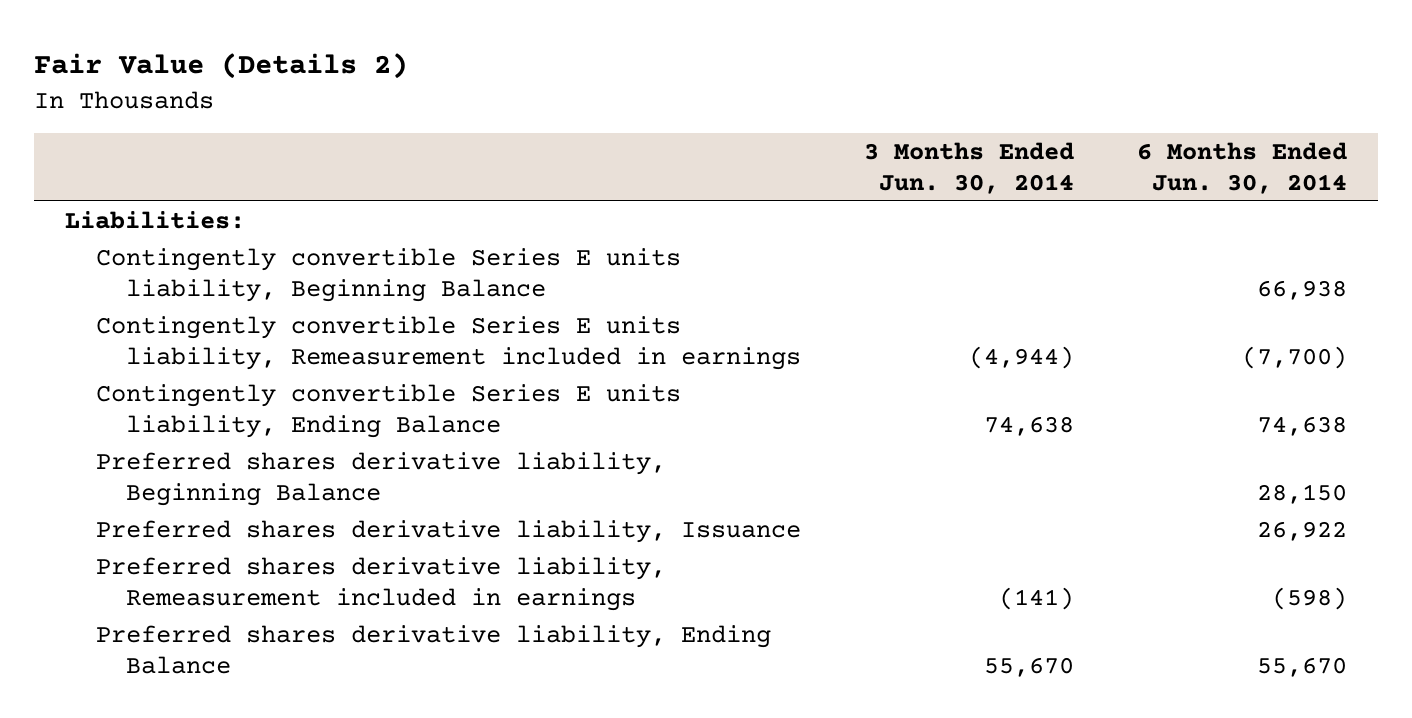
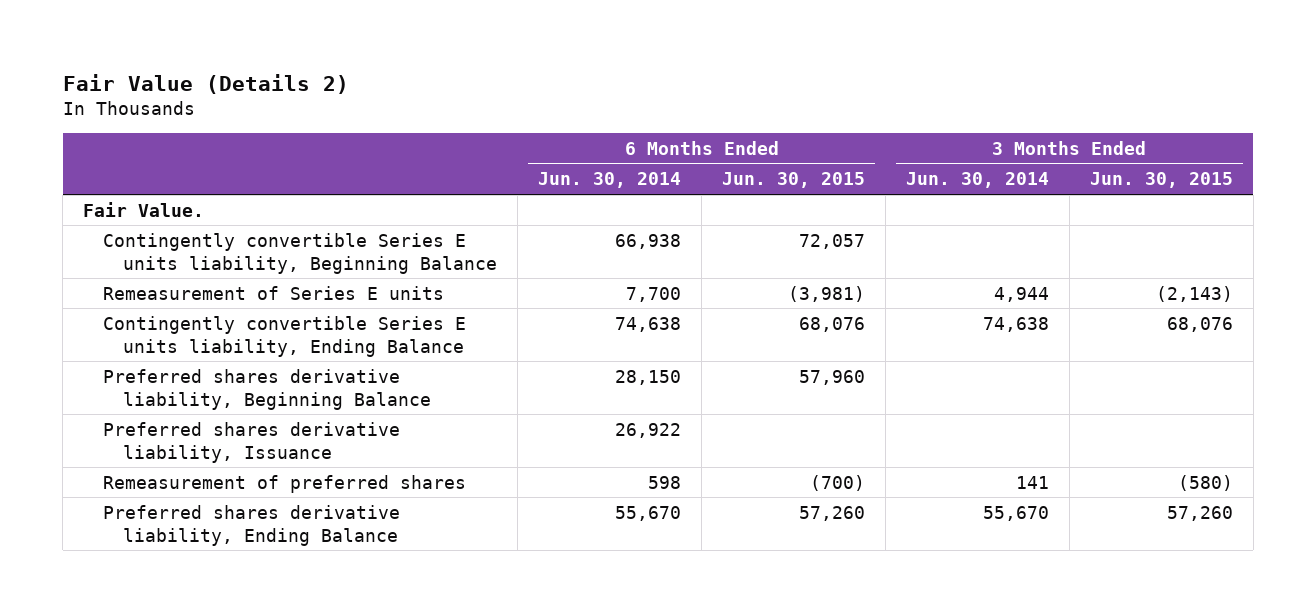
none -> [721,172,865,189] Jun. 30, 2015
none -> [1089,172,1233,189] Jun. 30, 2015
[65,210,246,229] Liabilities: -> none
none -> [83,201,205,217] Fair Value.
[95,315,801,370] Contingently convertible Series E units liability, Remeasurement included in earnings -> [103,285,445,300] Remeasurement of Series E units
[968,345,1074,369] (4,944) -> [993,286,1049,302] 4,944
[1241,345,1347,369] (7,700) -> [626,286,682,302] 7,700
[95,556,666,611] Preferred shares derivative liability, Remeasurement included in earnings -> [103,474,467,493] Remeasurement of preferred shares
[998,586,1074,610] (141) -> [1015,475,1049,489] 141
[1271,586,1347,610] (598) -> [648,475,682,489] 598

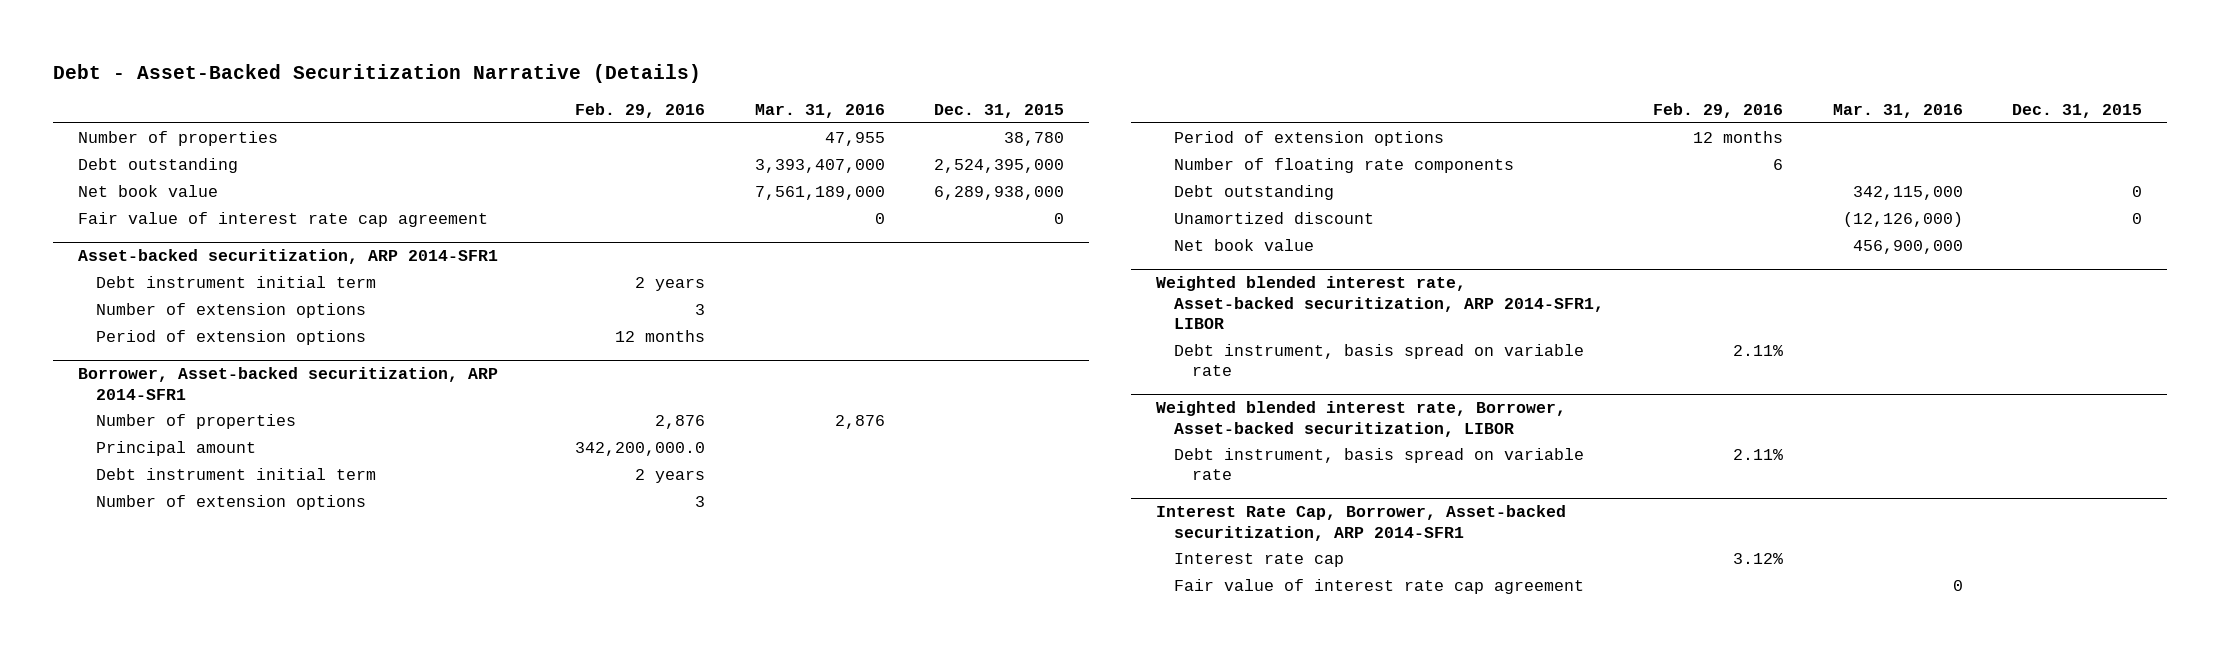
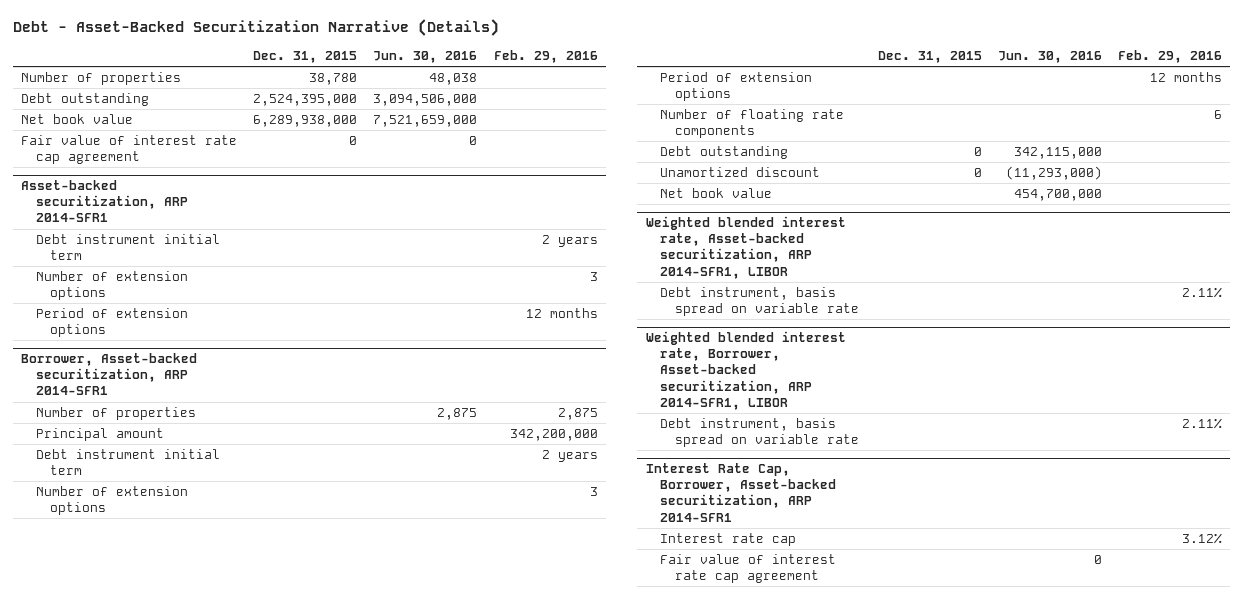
[754,103,885,118] Mar. 31, 2016 -> none
none -> [373,51,478,64] Jun. 30, 2016
[655,414,706,429] 2,876 -> [557,408,598,421] 2,875
[575,441,706,456] 342,200,000.0 -> [509,429,598,442] 342,200,000
[1155,401,1566,437] Weighted blended interest rate, Borrower, Asset-backed securitization, LIBOR -> [645,331,846,410] Weighted blended interest rate, Borrower, Asset-backed securitization, ARP 2014-SFR1, LIBOR

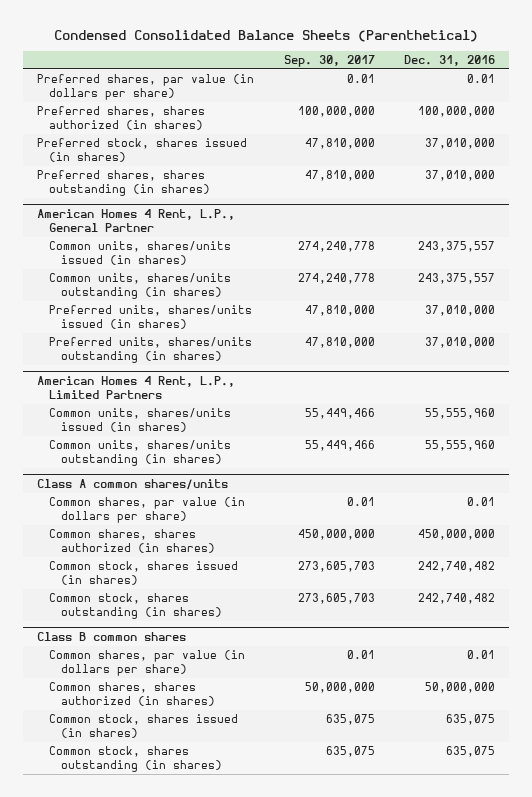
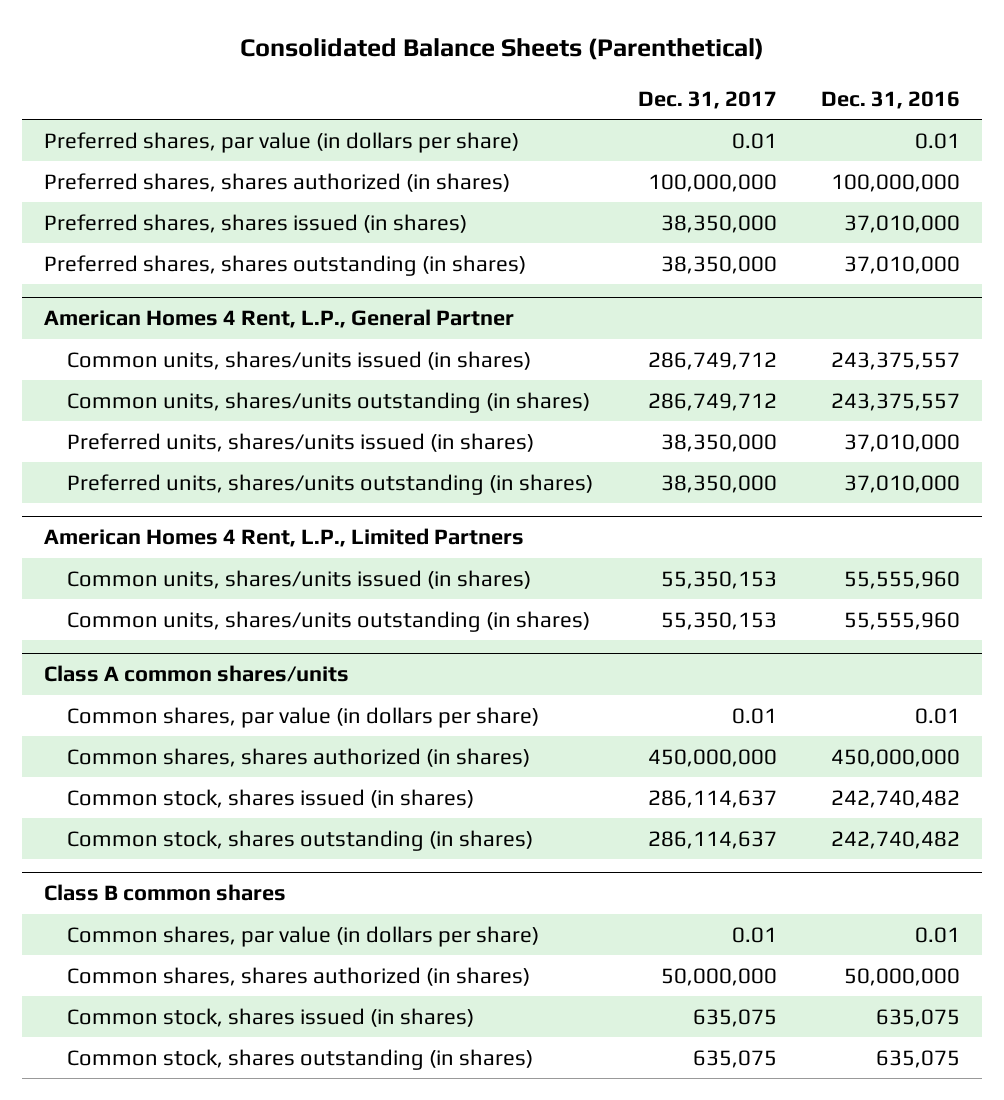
[54,29,479,42] Condensed Consolidated Balance Sheets (Parenthetical) -> [240,38,765,61] Consolidated Balance Sheets (Parenthetical)
[283,54,375,67] Sep. 30, 2017 -> none
none -> [637,90,777,109] Dec. 31, 2017
[37,138,248,162] Preferred stock, shares issued (in shares) -> [44,213,468,233] Preferred shares, shares issued (in shares)

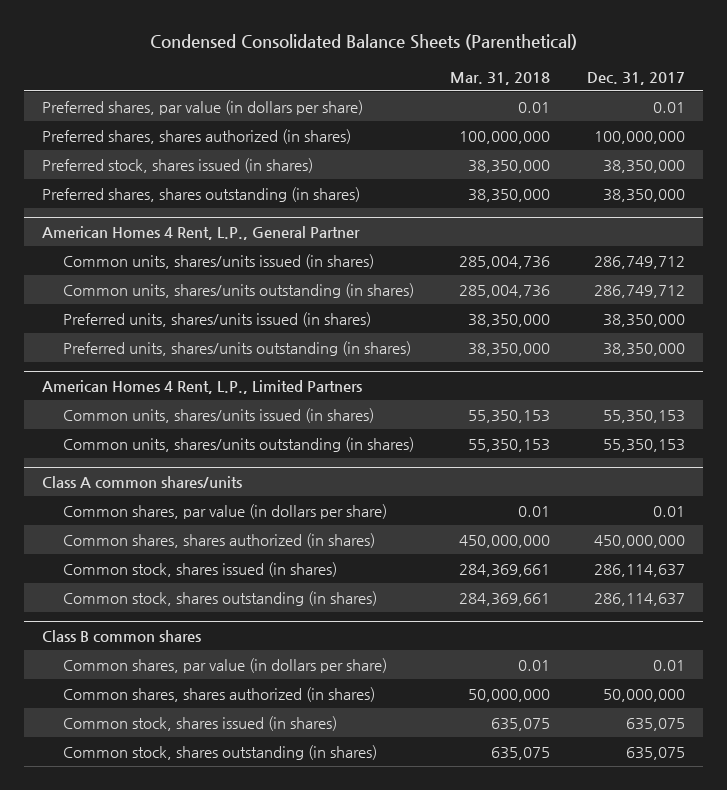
[240,38,765,61] Consolidated Balance Sheets (Parenthetical) -> [149,34,577,51] Condensed Consolidated Balance Sheets (Parenthetical)
[820,90,960,109] Dec. 31, 2016 -> none
none -> [450,71,551,85] Mar. 31, 2018
[44,213,468,233] Preferred shares, shares issued (in shares) -> [42,157,314,173] Preferred stock, shares issued (in shares)

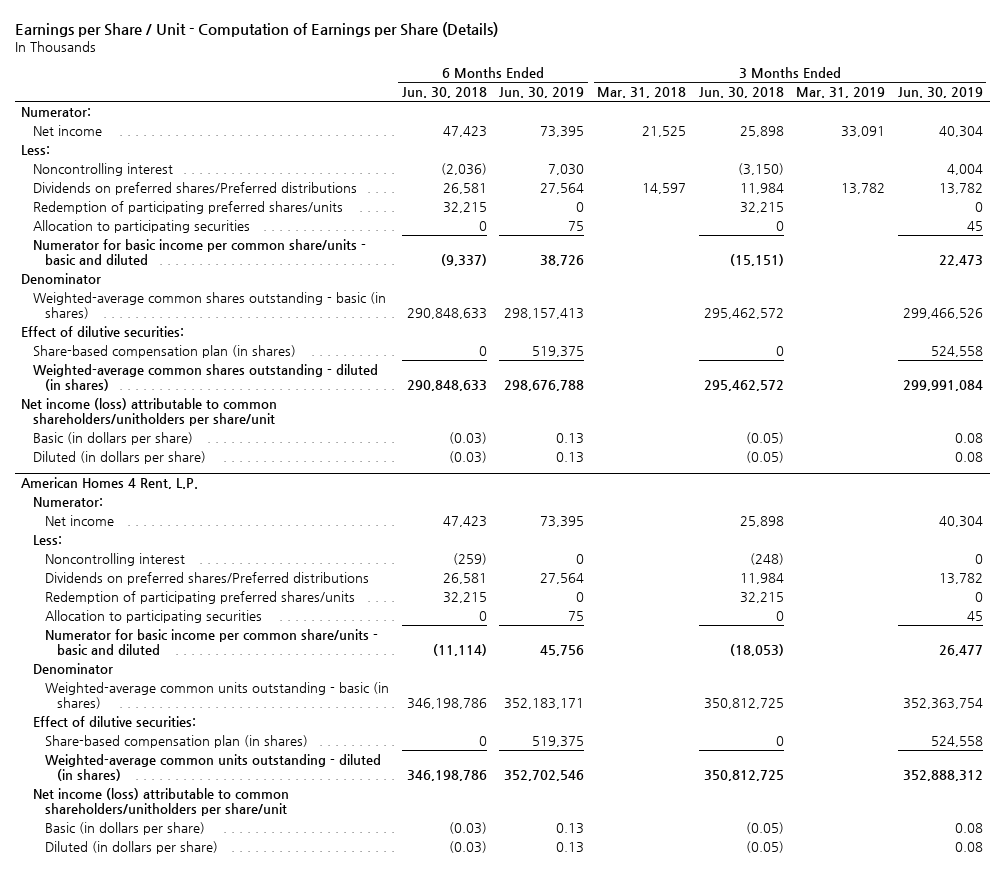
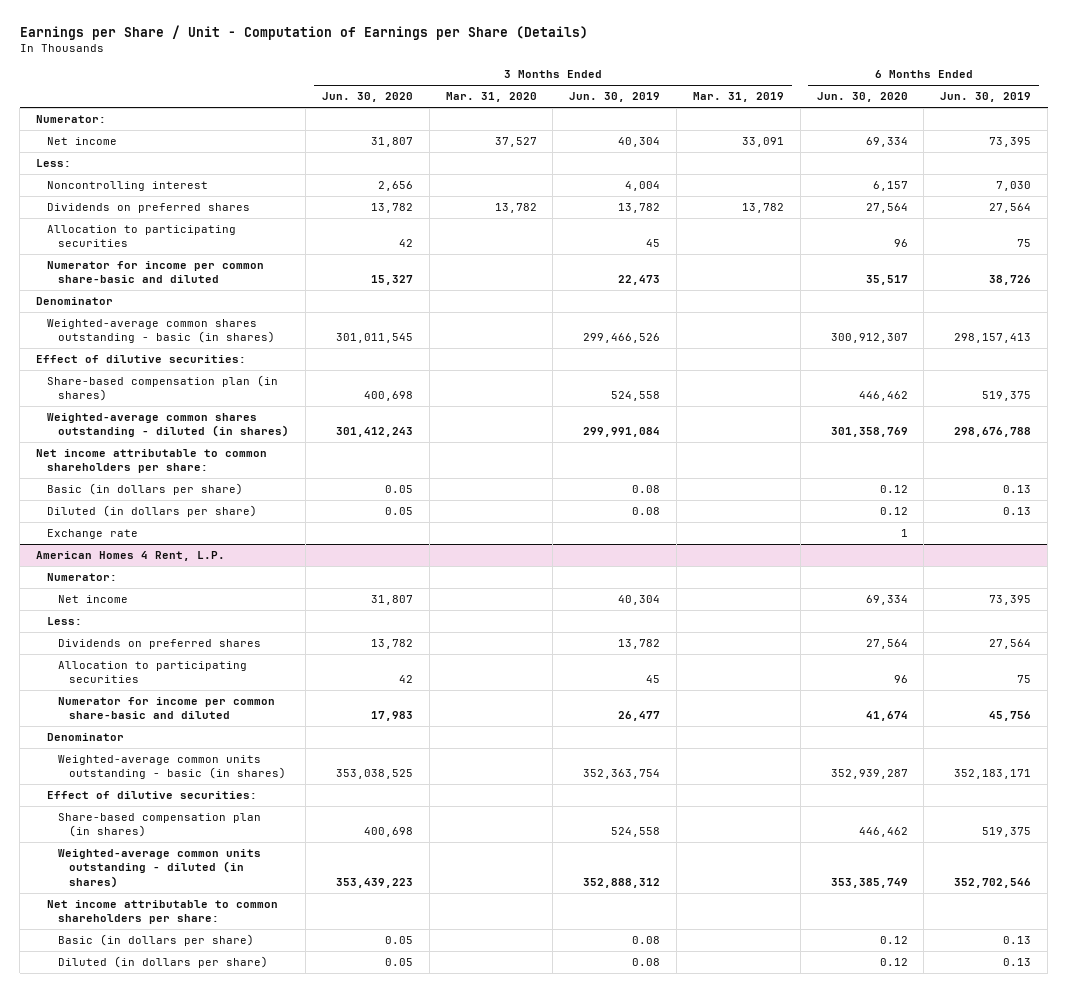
[401,86,487,98] Jun. 30, 2018 -> none
[597,86,687,98] Mar. 31, 2018 -> none
[698,86,784,98] Jun. 30, 2018 -> none
none -> [321,92,413,103] Jun. 30, 2020
none -> [445,92,537,103] Mar. 31, 2020
none -> [816,92,908,103] Jun. 30, 2020
[32,200,343,214] Redemption of participating preferred shares/units -> none
[32,181,357,195] Dividends on preferred shares/Preferred distributions -> [47,203,251,214] Dividends on preferred shares
[32,238,366,265] Numerator for basic income per common share/units - basic and diluted -> [47,261,265,284] Numerator for income per common share-basic and diluted
[20,397,277,426] Net income (loss) attributable to common shareholders/unitholders per share/unit -> [36,449,268,474] Net income attributable to common shareholders per share:
none -> [47,529,139,540] Exchange rate
[44,552,185,566] Noncontrolling interest -> none
[44,590,355,604] Redemption of participating preferred shares/units -> none
[44,571,369,585] Dividends on preferred shares/Preferred distributions -> [58,639,262,650] Dividends on preferred shares
[44,628,378,655] Numerator for basic income per common share/units - basic and diluted -> [58,697,276,720] Numerator for income per common share-basic and diluted
[32,787,289,816] Net income (loss) attributable to common shareholders/unitholders per share/unit -> [47,900,279,925] Net income attributable to common shareholders per share:

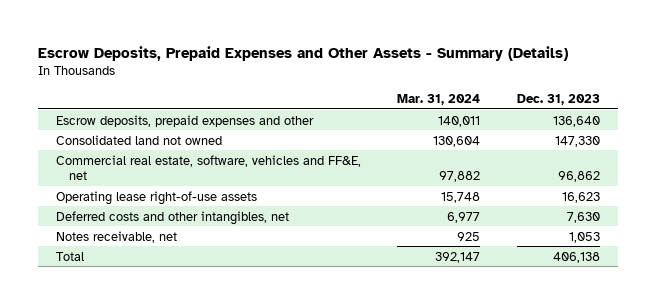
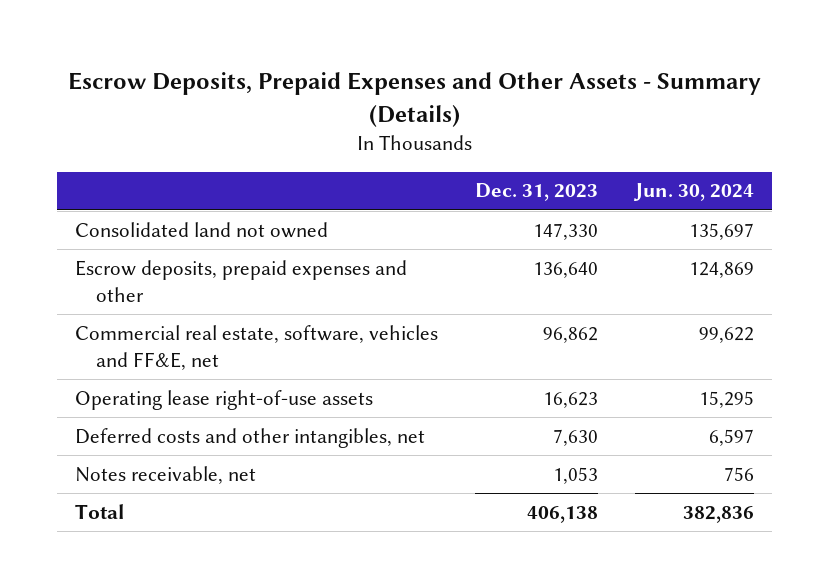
[397,93,481,105] Mar. 31, 2024 -> none
none -> [632,183,754,202] Jun. 30, 2024
[56,114,315,127] Escrow deposits, prepaid expenses and other -> [75,259,408,302] Escrow deposits, prepaid expenses and other

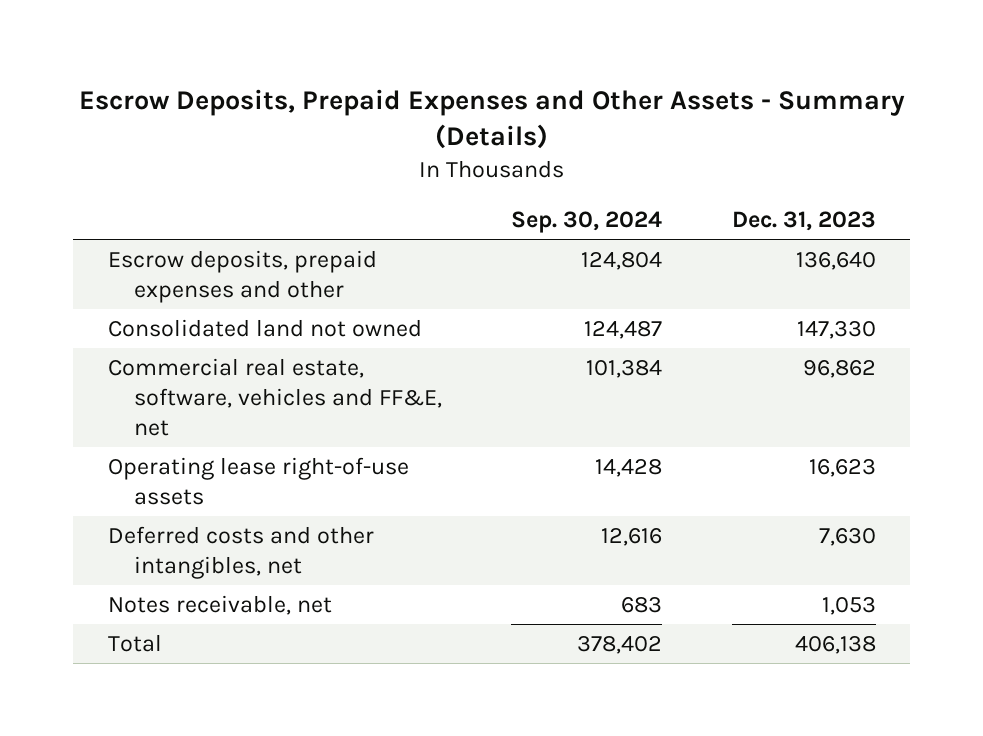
[632,183,754,202] Jun. 30, 2024 -> none
none -> [511,211,663,234] Sep. 30, 2024
[75,221,329,238] Consolidated land not owned -> [107,319,422,338] Consolidated land not owned

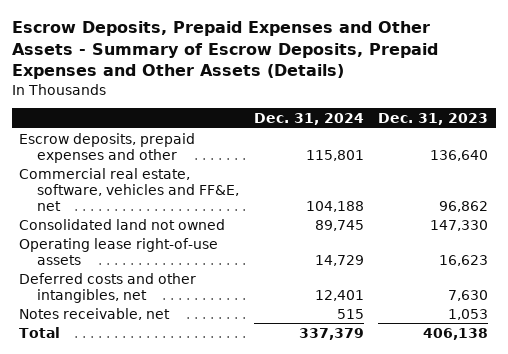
[78,88,905,150] Escrow Deposits, Prepaid Expenses and Other Assets - Summary (Details) -> [12,21,439,80] Escrow Deposits, Prepaid Expenses and Other Assets - Summary of Escrow Deposits, Prepaid Expenses and Other Assets (Details)
[511,211,663,234] Sep. 30, 2024 -> none
none -> [253,113,364,126] Dec. 31, 2024
[107,319,422,338] Consolidated land not owned -> [19,218,226,230] Consolidated land not owned

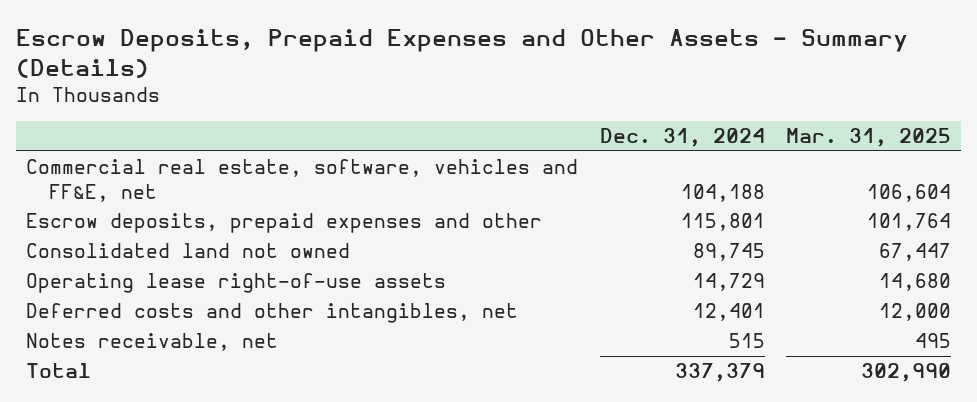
[12,21,439,80] Escrow Deposits, Prepaid Expenses and Other Assets - Summary of Escrow Deposits, Prepaid Expenses and Other Assets (Details) -> [15,28,908,78] Escrow Deposits, Prepaid Expenses and Other Assets - Summary (Details)
[378,113,489,126] Dec. 31, 2023 -> none
none -> [785,127,951,147] Mar. 31, 2025
[19,132,196,163] Escrow deposits, prepaid expenses and other -> [26,213,543,234] Escrow deposits, prepaid expenses and other

